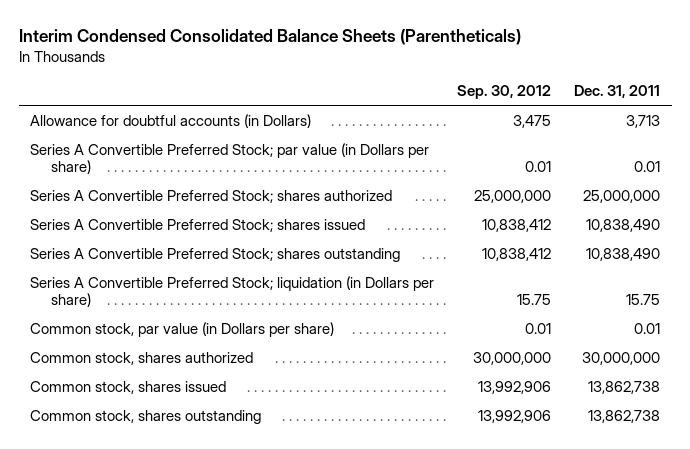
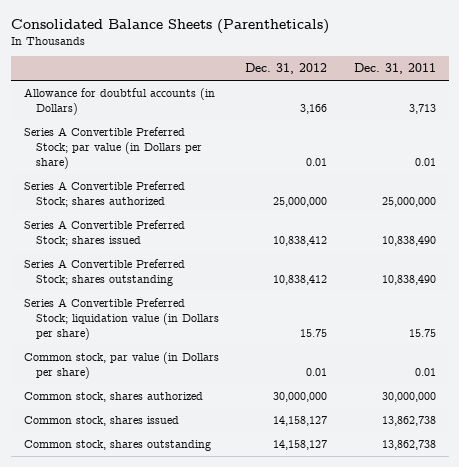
[18,28,521,45] Interim Condensed Consolidated Balance Sheets (Parentheticals) -> [10,18,329,34] Consolidated Balance Sheets (Parentheticals)
[457,85,552,100] Sep. 30, 2012 -> none
none -> [245,63,328,75] Dec. 31, 2012
[30,275,435,308] Series A Convertible Preferred Stock; liquidation (in Dollars per share) -> [23,298,219,341] Series A Convertible Preferred Stock; liquidation value (in Dollars per share)

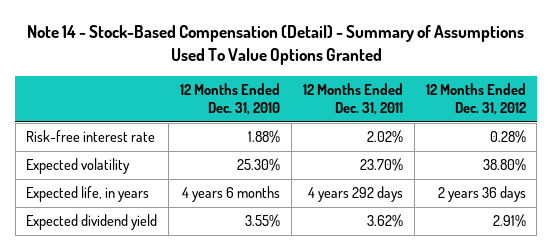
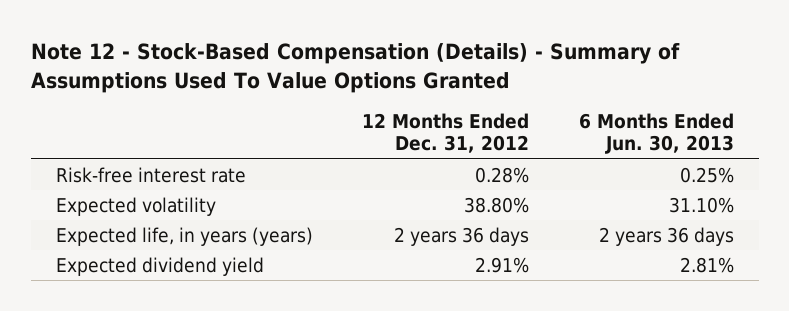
[27,24,525,65] Note 14 - Stock-Based Compensation (Detail) - Summary of Assumptions Used To Value Options Granted -> [30,43,680,93] Note 12 - Stock-Based Compensation (Details) - Summary of Assumptions Used To Value Options Granted
[180,82,281,116] 12 Months Ended Dec. 31, 2010 -> none
[302,82,403,116] 12 Months Ended Dec. 31, 2011 -> none
none -> [578,113,734,155] 6 Months Ended Jun. 30, 2013
[26,186,150,203] Expected life, in years -> [55,226,313,246] Expected life, in years (years)

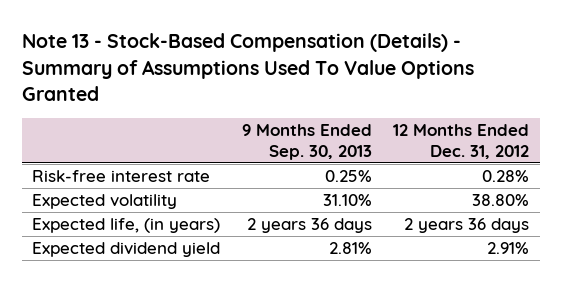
[30,43,680,93] Note 12 - Stock-Based Compensation (Details) - Summary of Assumptions Used To Value Options Granted -> [21,33,474,102] Note 13 - Stock-Based Compensation (Details) - Summary of Assumptions Used To Value Options Granted
[578,113,734,155] 6 Months Ended Jun. 30, 2013 -> none
none -> [241,124,372,160] 9 Months Ended Sep. 30, 2013
[55,226,313,246] Expected life, in years (years) -> [32,218,221,234] Expected life, (in years)

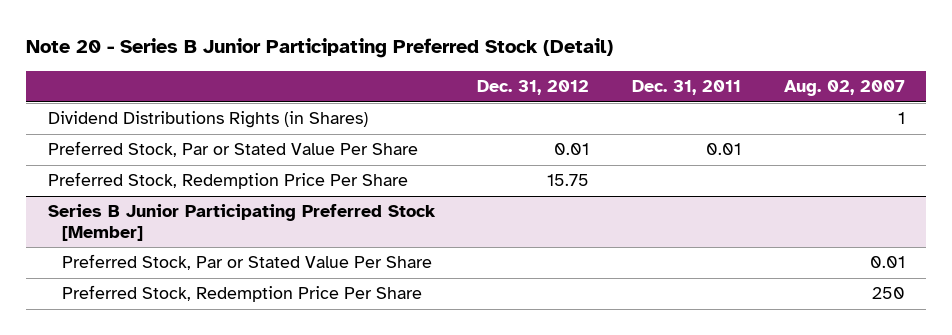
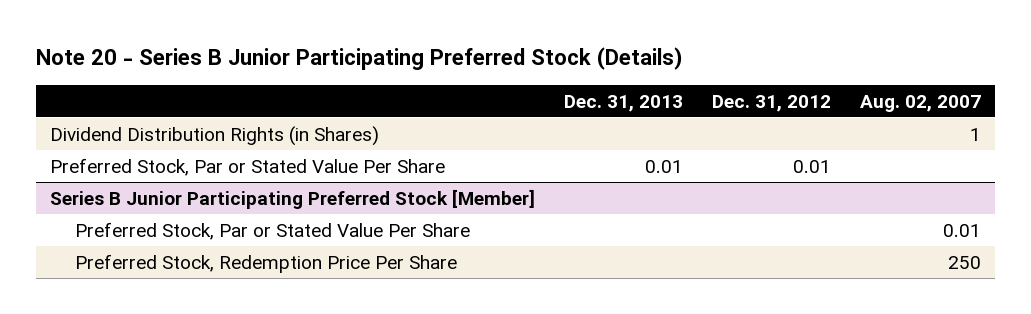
[26,38,614,59] Note 20 - Series B Junior Participating Preferred Stock (Detail) -> [35,47,683,71] Note 20 - Series B Junior Participating Preferred Stock (Details)
[631,80,741,96] Dec. 31, 2011 -> none
none -> [563,94,683,112] Dec. 31, 2013
[47,111,368,129] Dividend Distributions Rights (in Shares) -> [50,125,380,146] Dividend Distribution Rights (in Shares)
[47,172,408,190] Preferred Stock, Redemption Price Per Share -> none

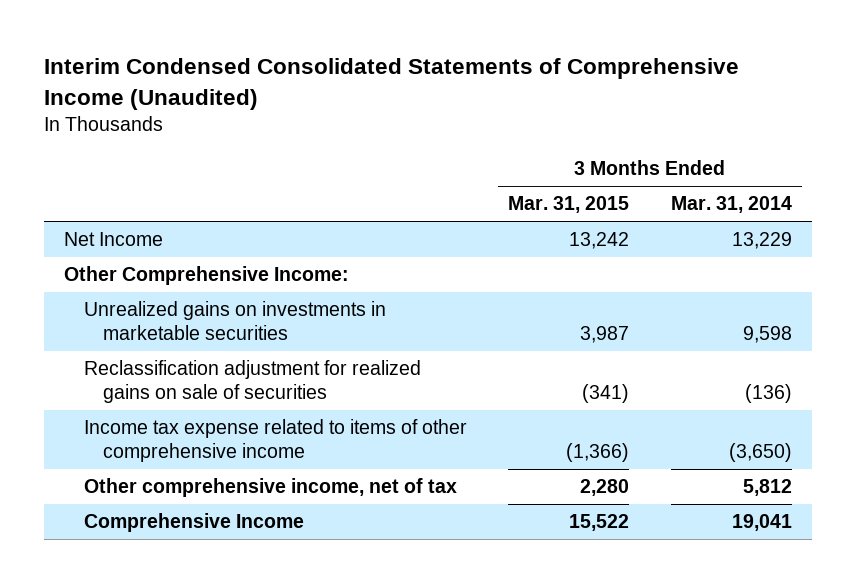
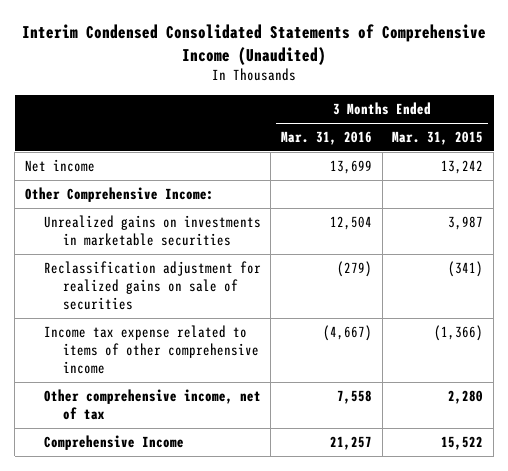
[670,196,792,214] Mar. 31, 2014 -> none
none -> [281,131,373,146] Mar. 31, 2016
[64,232,164,247] Net Income -> [25,159,96,173] Net income

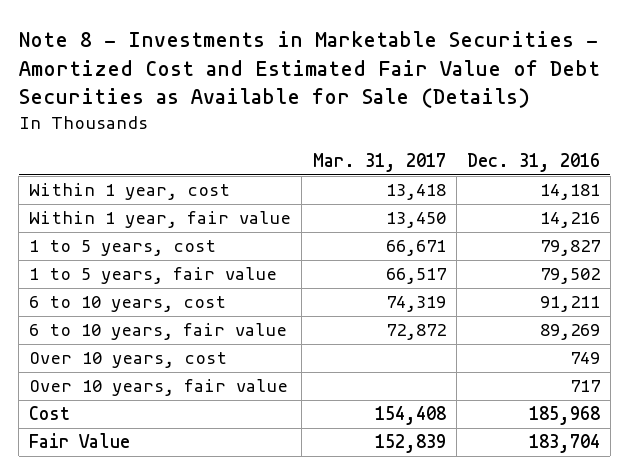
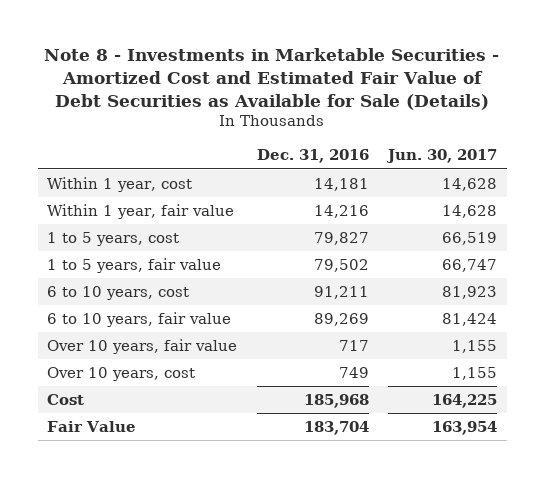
[312,152,446,172] Mar. 31, 2017 -> none
none -> [386,149,498,164] Jun. 30, 2017
[29,352,228,369] Over 10 years, cost -> [47,367,196,382] Over 10 years, cost

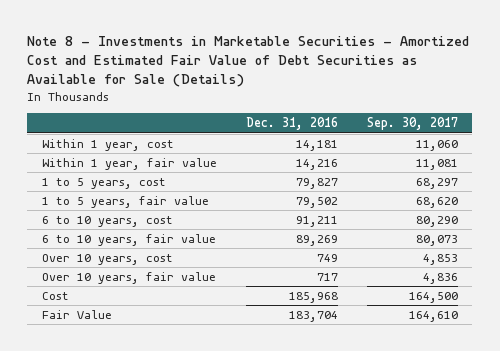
[386,149,498,164] Jun. 30, 2017 -> none
none -> [366,117,458,131] Sep. 30, 2017
[47,339,238,355] Over 10 years, fair value -> [41,271,216,284] Over 10 years, fair value

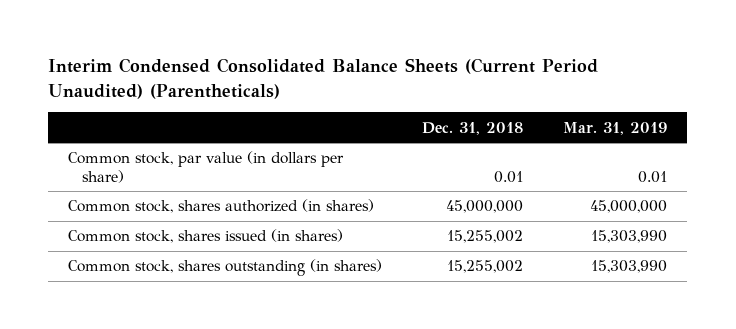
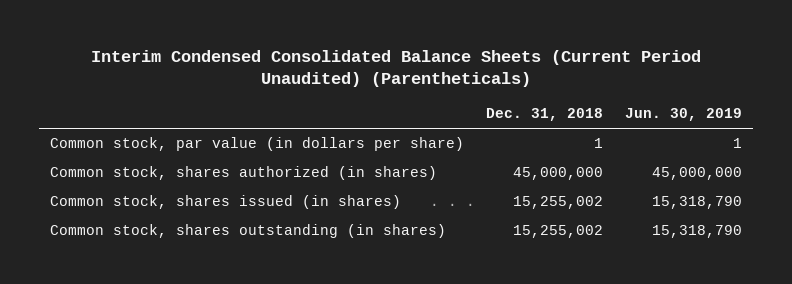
[563,121,668,135] Mar. 31, 2019 -> none
none -> [625,108,743,122] Jun. 30, 2019
[494,170,524,183] 0.01 -> [594,138,604,149] 1

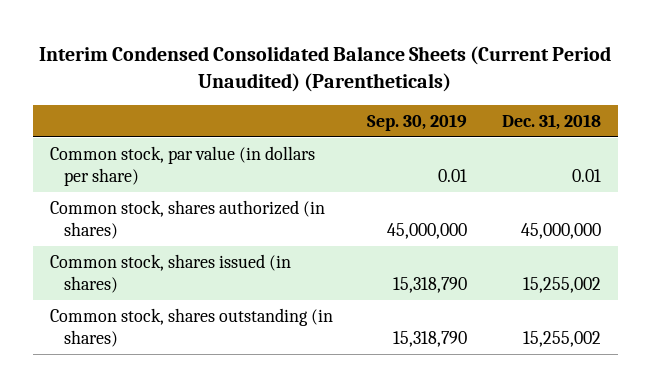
[625,108,743,122] Jun. 30, 2019 -> none
none -> [367,113,468,131] Sep. 30, 2019
[594,138,604,149] 1 -> [571,168,601,182] 0.01

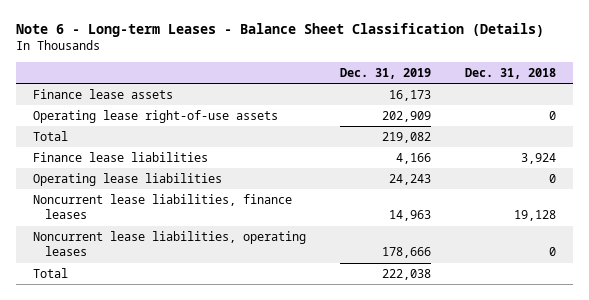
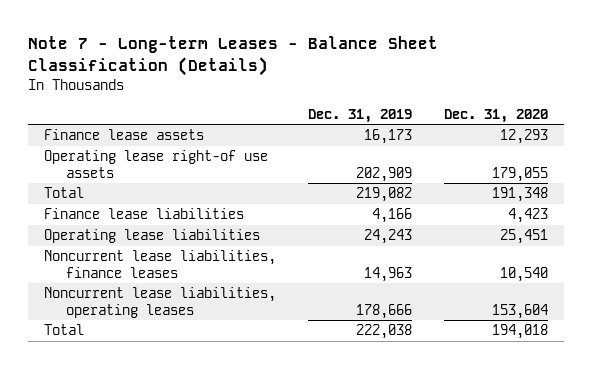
[15,23,544,38] Note 6 - Long-term Leases - Balance Sheet Classification (Details) -> [27,36,438,76] Note 7 - Long-term Leases - Balance Sheet Classification (Details)
[465,67,557,79] Dec. 31, 2018 -> none
none -> [443,108,548,123] Dec. 31, 2020
[33,109,279,123] Operating lease right-of-use assets -> [43,150,268,178] Operating lease right-of use assets

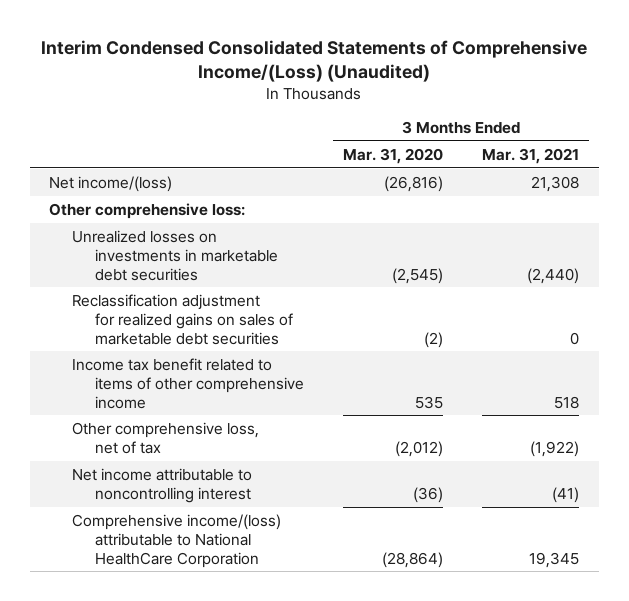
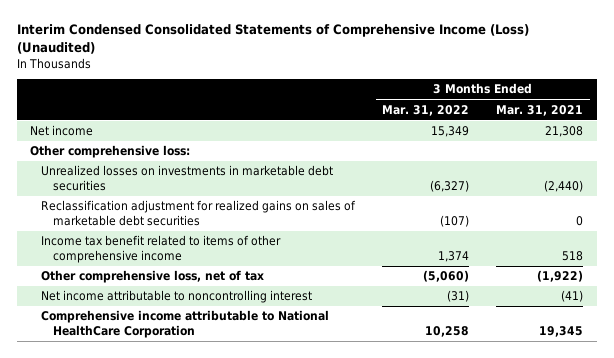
[41,39,588,82] Interim Condensed Consolidated Statements of Comprehensive Income/(Loss) (Unaudited) -> [16,24,529,55] Interim Condensed Consolidated Statements of Comprehensive Income (Loss) (Unaudited)
[343,147,444,164] Mar. 31, 2020 -> none
none -> [382,104,470,116] Mar. 31, 2022
[49,175,173,192] Net income/(loss) -> [30,125,94,137] Net income
[72,513,282,568] Comprehensive income/(loss) attributable to National HealthCare Corporation -> [41,310,330,338] Comprehensive income attributable to National HealthCare Corporation

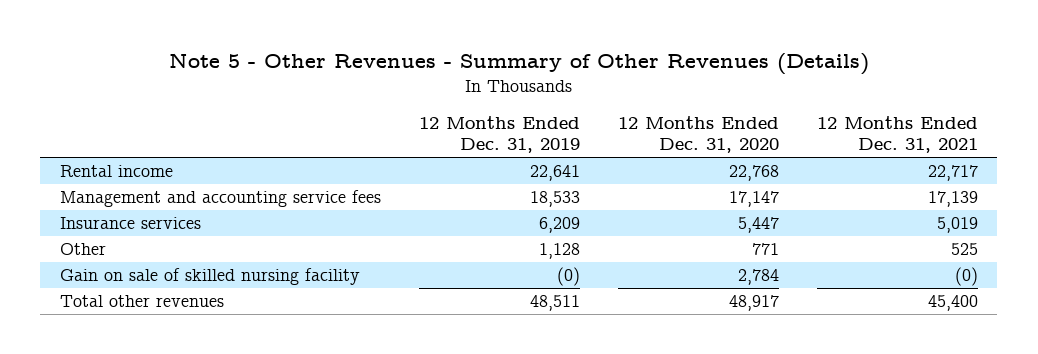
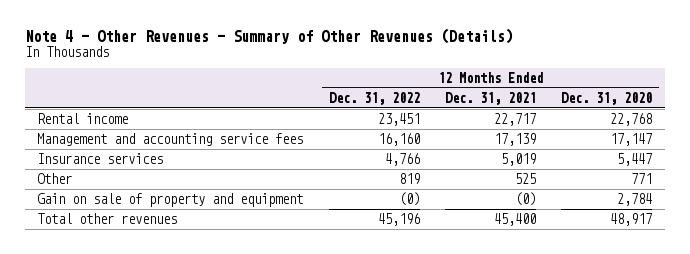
[168,52,869,75] Note 5 - Other Revenues - Summary of Other Revenues (Details) -> [24,27,513,44] Note 4 - Other Revenues - Summary of Other Revenues (Details)
[418,115,580,154] 12 Months Ended Dec. 31, 2019 -> none
none -> [328,91,420,105] Dec. 31, 2022
[59,268,360,286] Gain on sale of skilled nursing facility -> [37,193,304,208] Gain on sale of property and equipment

